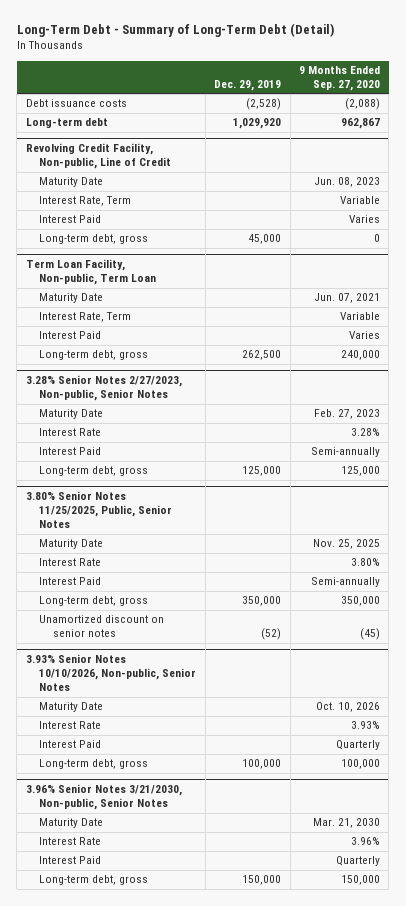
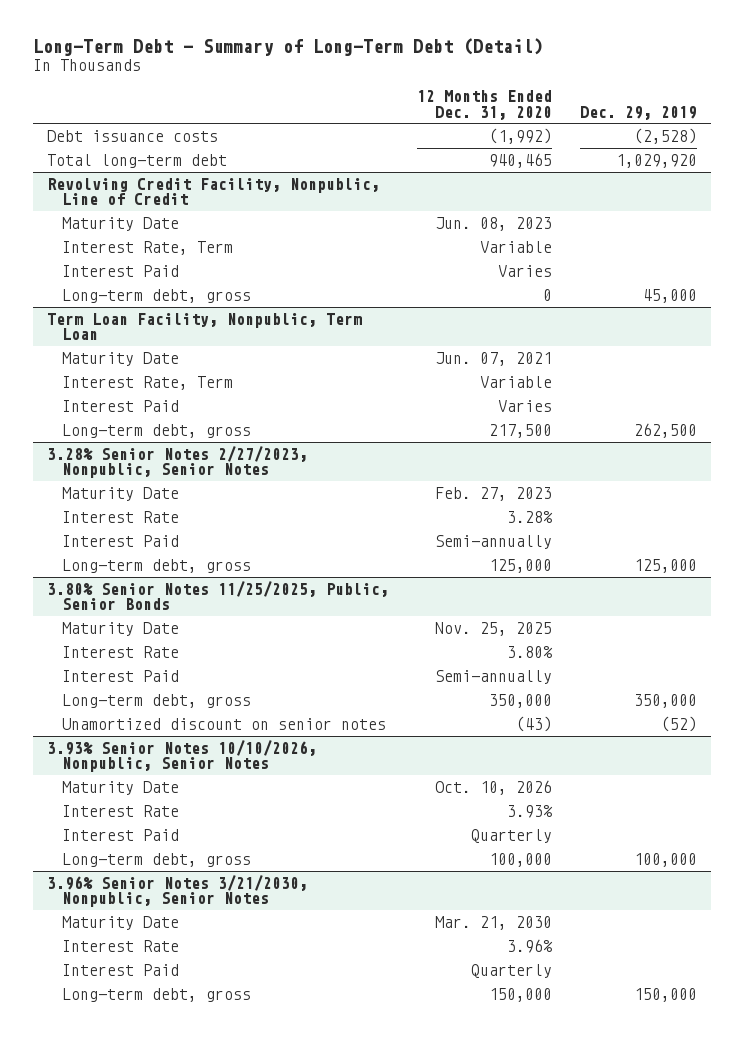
[298,66,380,91] 9 Months Ended Sep. 27, 2020 -> none
none -> [416,90,552,120] 12 Months Ended Dec. 31, 2020
[25,118,108,129] Long-term debt -> [46,154,227,169] Total long-term debt
[25,143,172,170] Revolving Credit Facility, Non-public, Line of Credit -> [46,178,380,206] Revolving Credit Facility, Nonpublic, Line of Credit
[25,259,157,286] Term Loan Facility, Non-public, Term Loan -> [46,313,362,341] Term Loan Facility, Nonpublic, Term Loan
[25,375,182,402] 3.28% Senior Notes 2/27/2023, Non-public, Senior Notes -> [46,446,308,479] 3.28% Senior Notes 2/27/2023, Nonpublic, Senior Notes
[25,491,173,529] 3.80% Senior Notes 11/25/2025, Public, Senior Notes -> [46,581,389,611] 3.80% Senior Notes 11/25/2025, Public, Senior Bonds
[25,654,197,692] 3.93% Senior Notes 10/10/2026, Non-public, Senior Notes -> [46,740,317,773] 3.93% Senior Notes 10/10/2026, Nonpublic, Senior Notes
[25,784,182,811] 3.96% Senior Notes 3/21/2030, Non-public, Senior Notes -> [46,875,308,908] 3.96% Senior Notes 3/21/2030, Nonpublic, Senior Notes

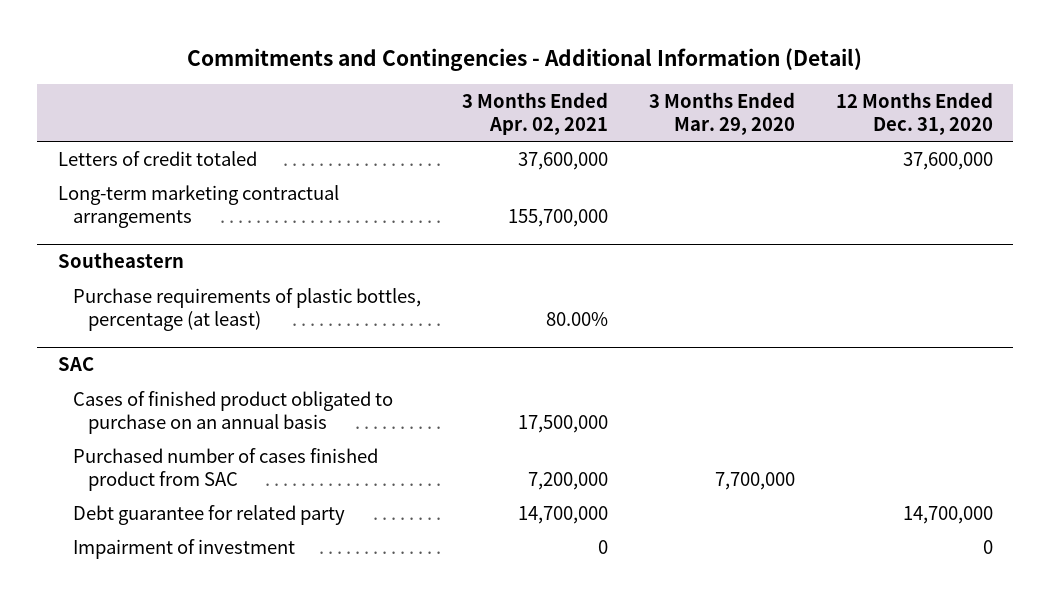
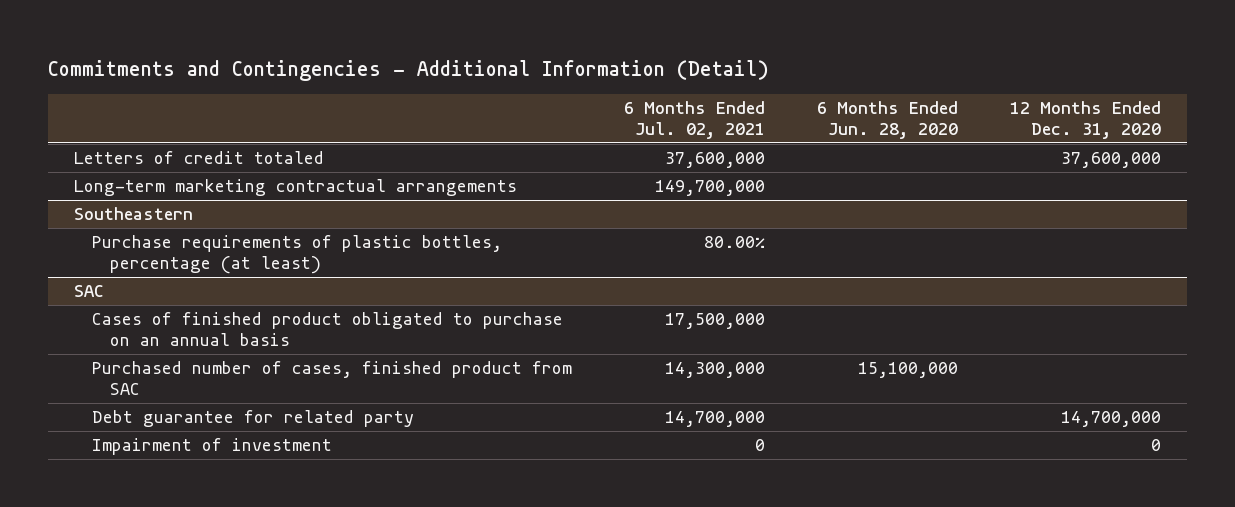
[461,91,608,135] 3 Months Ended Apr. 02, 2021 -> none
[648,91,795,135] 3 Months Ended Mar. 29, 2020 -> none
none -> [623,101,765,140] 6 Months Ended Jul. 02, 2021
none -> [817,101,959,140] 6 Months Ended Jun. 28, 2020
[72,447,378,492] Purchased number of cases finished product from SAC -> [91,361,572,396] Purchased number of cases, finished product from SAC

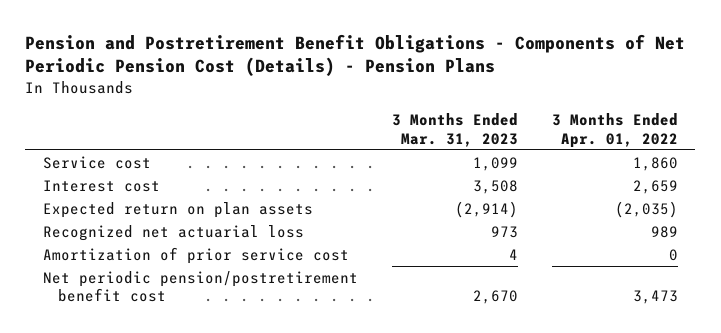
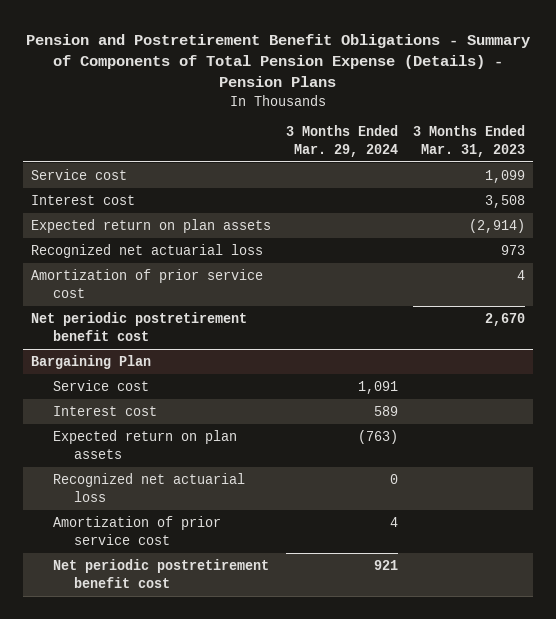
[25,33,686,77] Pension and Postretirement Benefit Obligations - Components of Net Periodic Pension Cost (Details) - Pension Plans -> [26,33,531,88] Pension and Postretirement Benefit Obligations - Summary of Components of Total Pension Expense (Details) - Pension Plans
[552,112,679,148] 3 Months Ended Apr. 01, 2022 -> none
none -> [286,125,399,157] 3 Months Ended Mar. 29, 2024
[42,270,358,303] Net periodic pension/postretirement benefit cost -> [30,312,247,341] Net periodic postretirement benefit cost
none -> [30,355,151,370] Bargaining Plan
none -> [52,380,149,392] Service cost
none -> [52,406,157,417] Interest cost
none -> [52,430,237,459] Expected return on plan assets
none -> [52,473,245,502] Recognized net actuarial loss
none -> [52,516,221,545] Amortization of prior service cost
none -> [52,559,269,588] Net periodic postretirement benefit cost

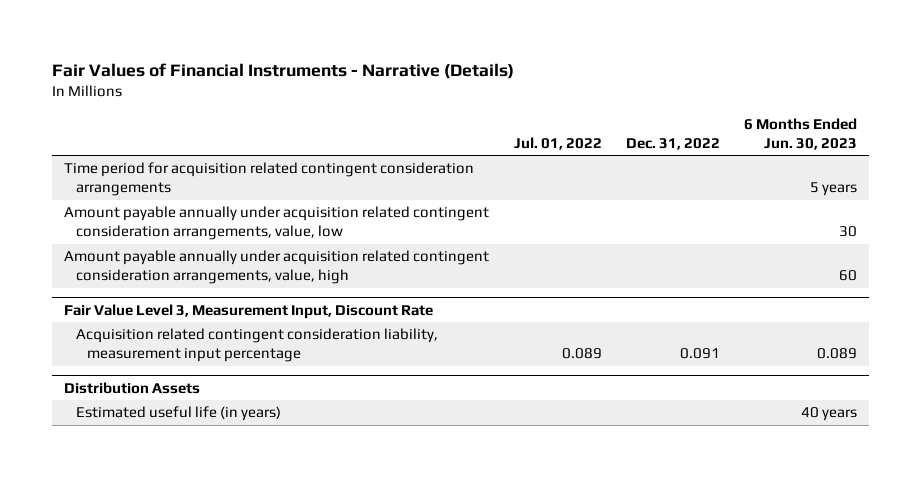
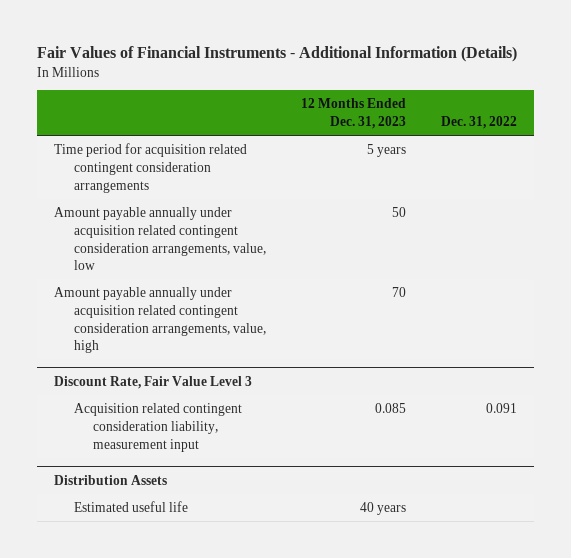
[52,62,515,79] Fair Values of Financial Instruments - Narrative (Details) -> [36,46,517,63] Fair Values of Financial Instruments - Additional Information (Details)
[513,136,602,150] Jul. 01, 2022 -> none
[744,117,858,150] 6 Months Ended Jun. 30, 2023 -> none
none -> [300,98,406,130] 12 Months Ended Dec. 31, 2023
[64,303,434,319] Fair Value Level 3, Measurement Input, Discount Rate -> [54,375,253,389] Discount Rate, Fair Value Level 3
[75,328,438,363] Acquisition related contingent consideration liability, measurement input percentage -> [73,402,242,452] Acquisition related contingent consideration liability, measurement input
[75,406,281,422] Estimated useful life (in years) -> [73,500,188,512] Estimated useful life

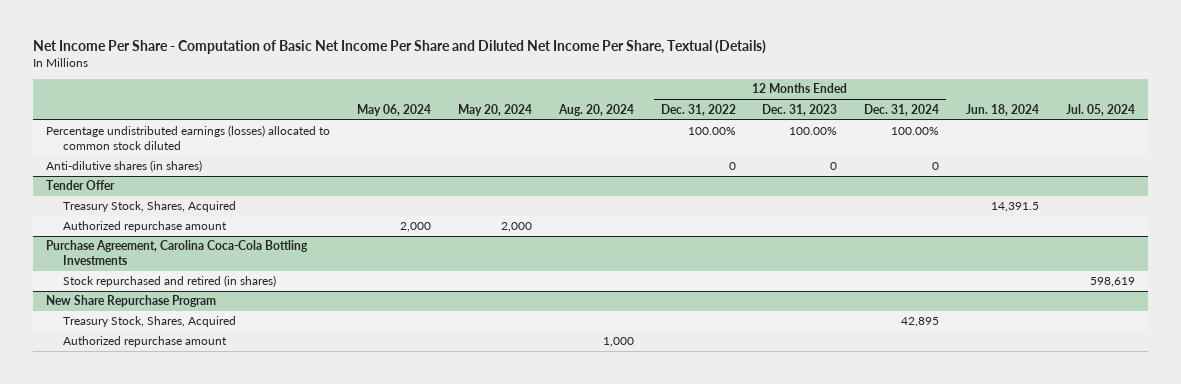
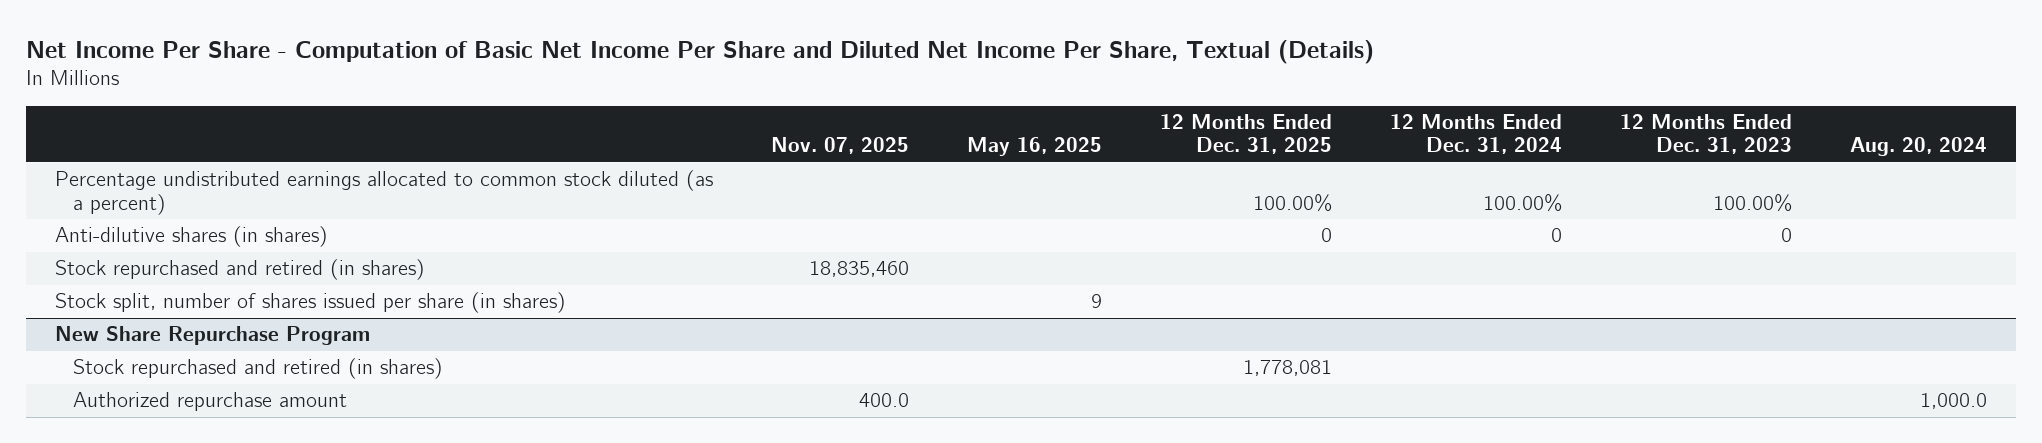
[357,103,432,116] May 06, 2024 -> none
[457,103,532,116] May 20, 2024 -> none
[660,103,736,116] Dec. 31, 2022 -> none
[966,103,1040,116] Jun. 18, 2024 -> none
[1065,103,1135,116] Jul. 05, 2024 -> none
none -> [770,137,909,155] Nov. 07, 2025
none -> [966,137,1102,157] May 16, 2025
none -> [1159,113,1332,155] 12 Months Ended Dec. 31, 2025
[46,125,331,150] Percentage undistributed earnings (losses) allocated to common stock diluted -> [55,170,714,215] Percentage undistributed earnings allocated to common stock diluted (as a percent)
[46,180,116,191] Tender Offer -> none
[63,201,237,213] Treasury Stock, Shares, Acquired -> none
[63,221,228,233] Authorized repurchase amount -> none
[46,240,309,265] Purchase Agreement, Carolina Coca-Cola Bottling Investments -> none
[63,275,277,288] Stock repurchased and retired (in shares) -> none
none -> [55,259,426,281] Stock repurchased and retired (in shares)
none -> [55,292,567,314] Stock split, number of shares issued per share (in shares)
[63,316,237,328] Treasury Stock, Shares, Acquired -> none
none -> [72,358,443,380] Stock repurchased and retired (in shares)
[602,337,634,348] 1,000 -> [1919,393,1987,410] 1,000.0

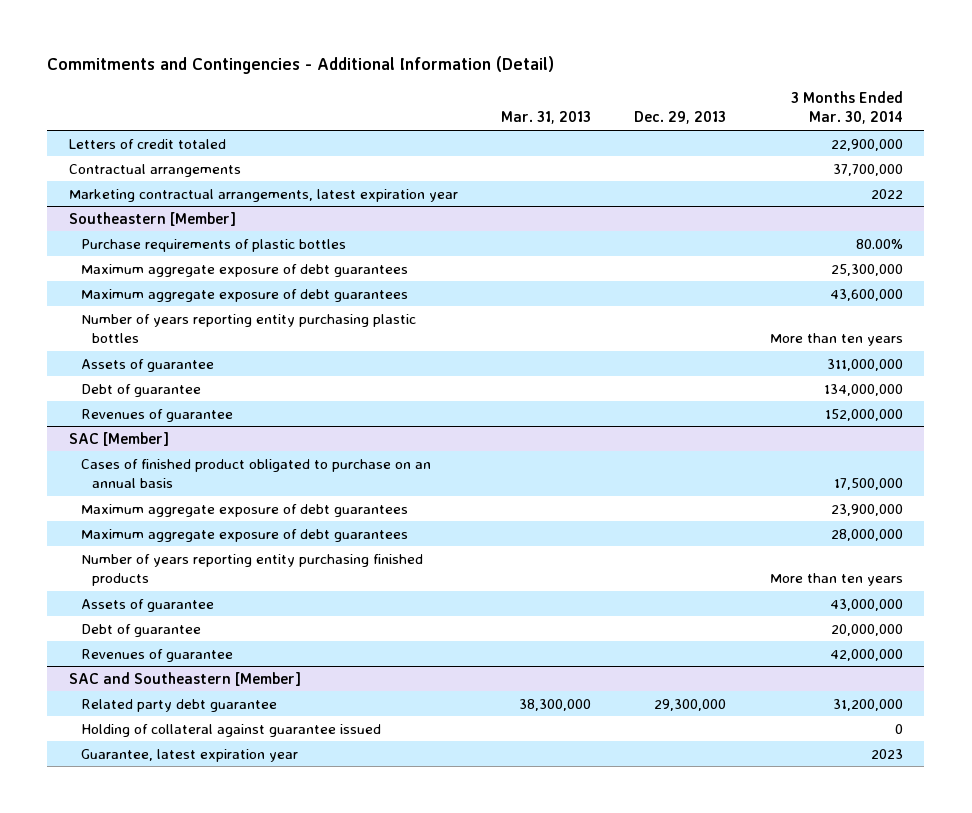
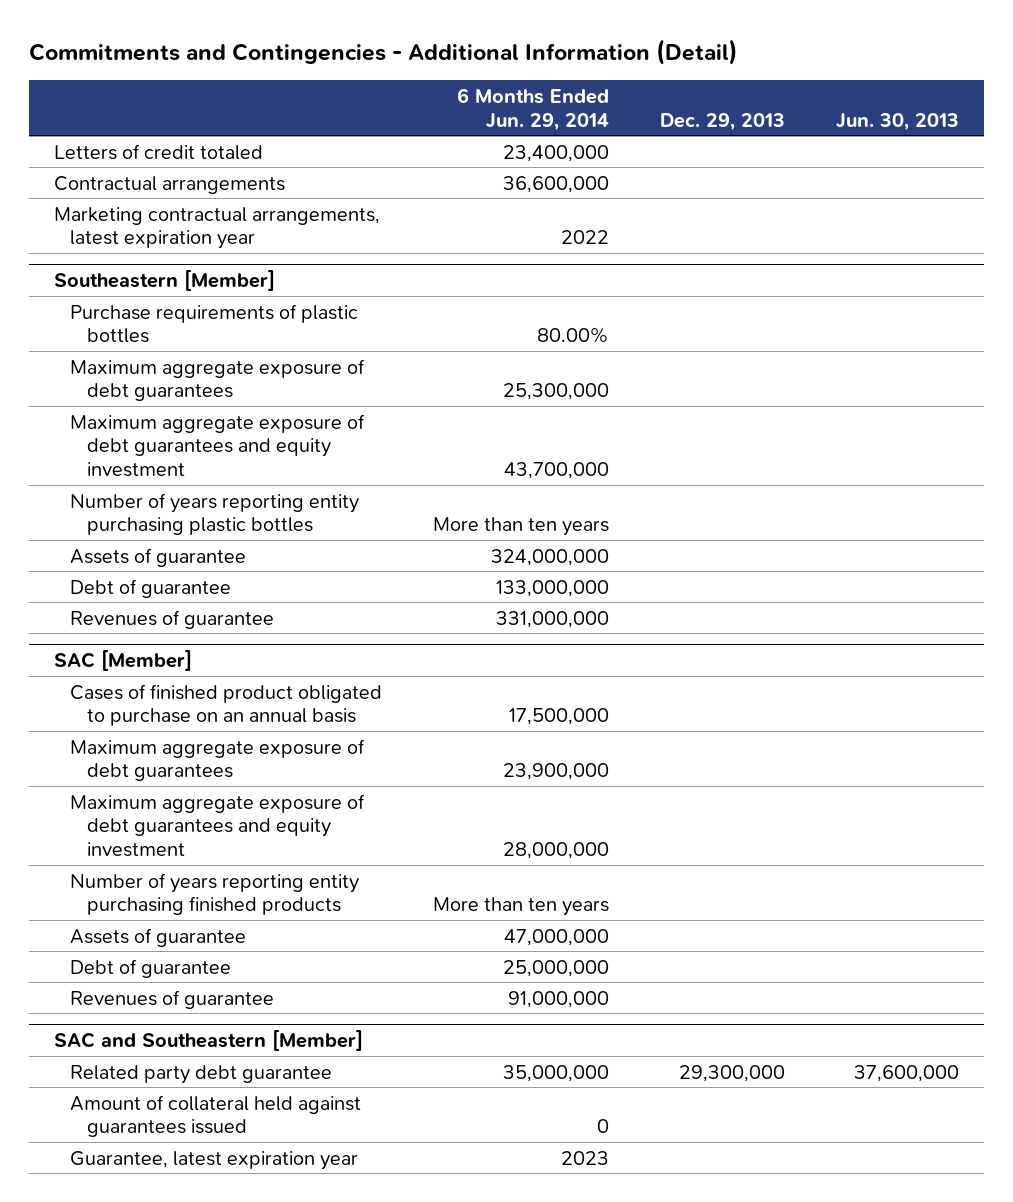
[501,111,592,125] Mar. 31, 2013 -> none
[790,91,903,125] 3 Months Ended Mar. 30, 2014 -> none
none -> [457,87,610,131] 6 Months Ended Jun. 29, 2014
none -> [835,112,959,131] Jun. 30, 2013
[80,288,408,302] Maximum aggregate exposure of debt guarantees -> [70,413,366,478] Maximum aggregate exposure of debt guarantees and equity investment
[80,528,408,542] Maximum aggregate exposure of debt guarantees -> [70,793,366,858] Maximum aggregate exposure of debt guarantees and equity investment
[80,723,381,737] Holding of collateral against guarantee issued -> [70,1094,362,1138] Amount of collateral held against guarantees issued

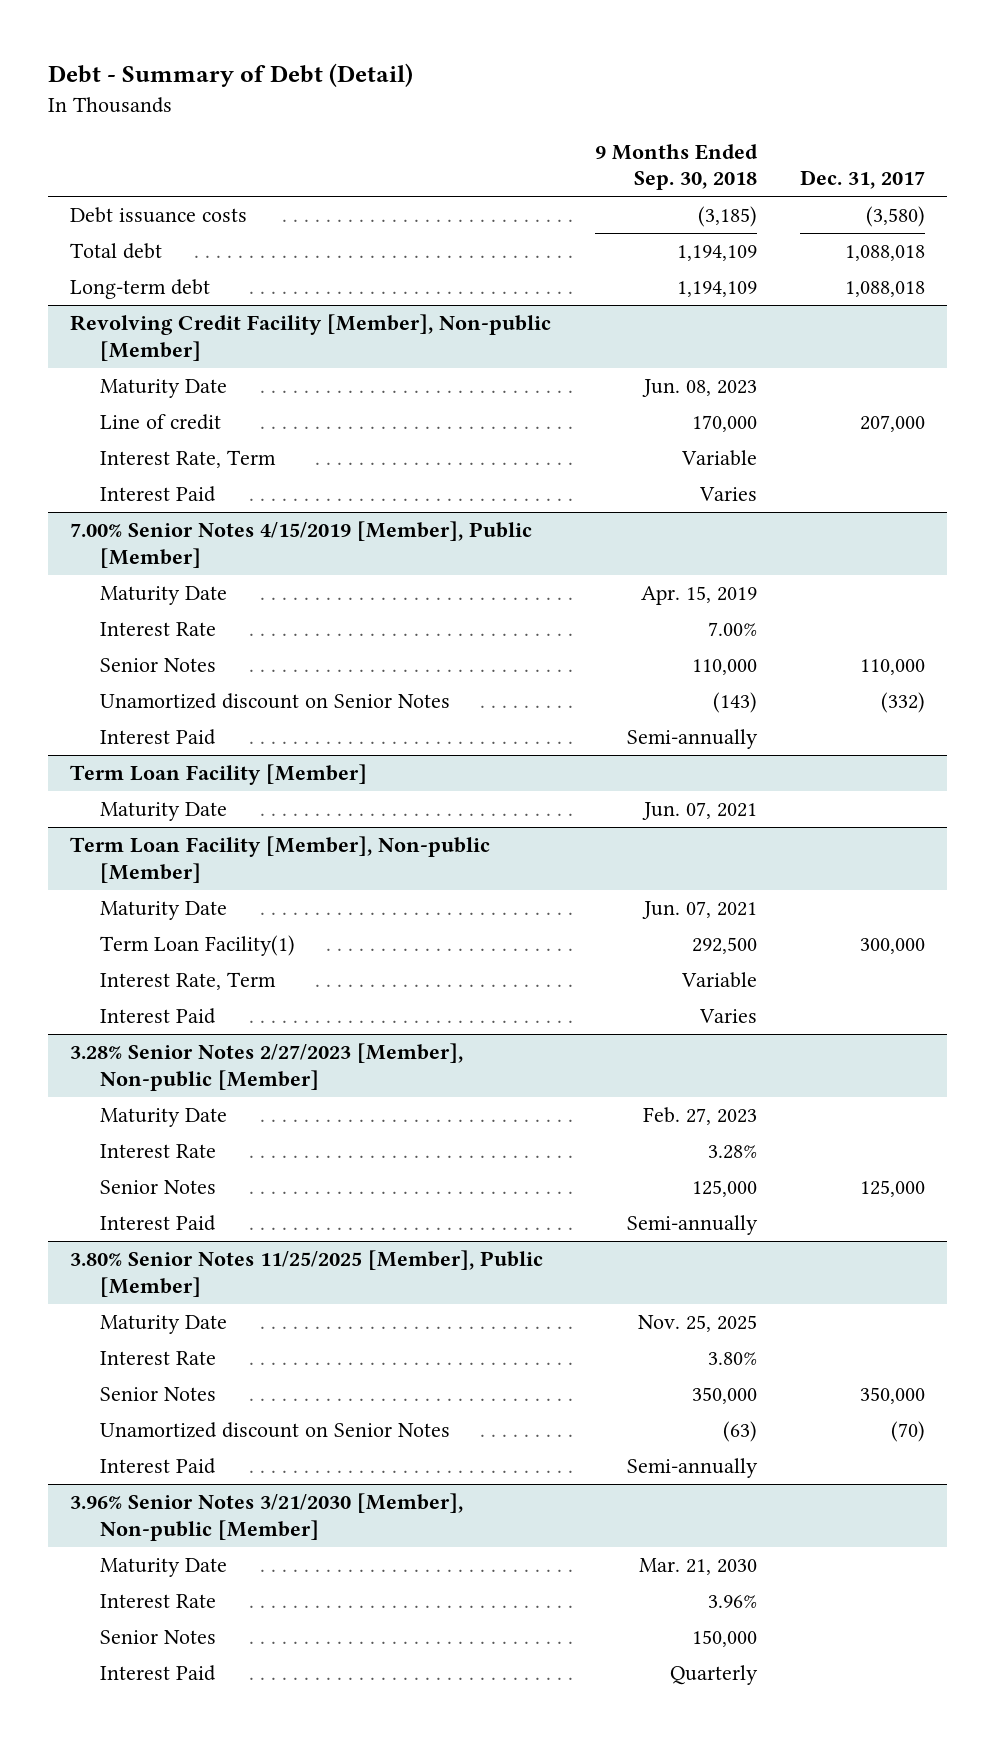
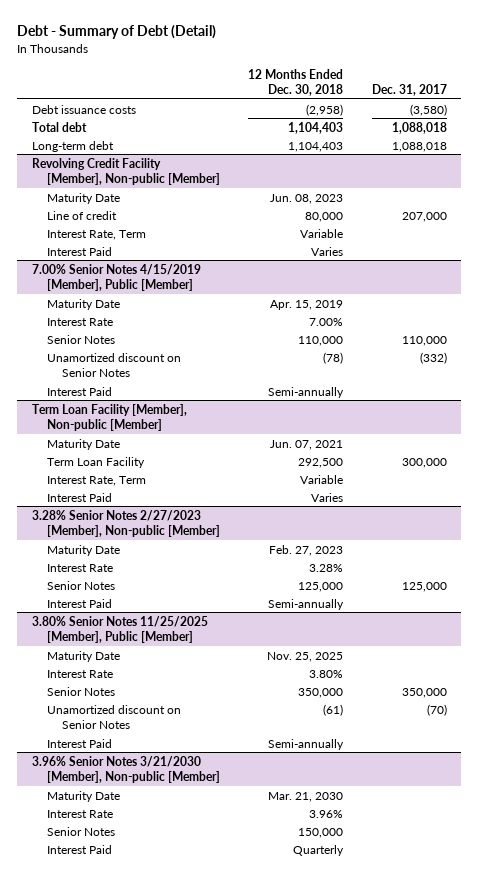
[594,143,758,191] 9 Months Ended Sep. 30, 2018 -> none
none -> [248,68,344,96] 12 Months Ended Dec. 30, 2018
[70,764,368,786] Term Loan Facility [Member] -> none
[100,802,228,822] Maturity Date -> none
[100,935,296,957] Term Loan Facility(1) -> [47,456,146,468] Term Loan Facility

